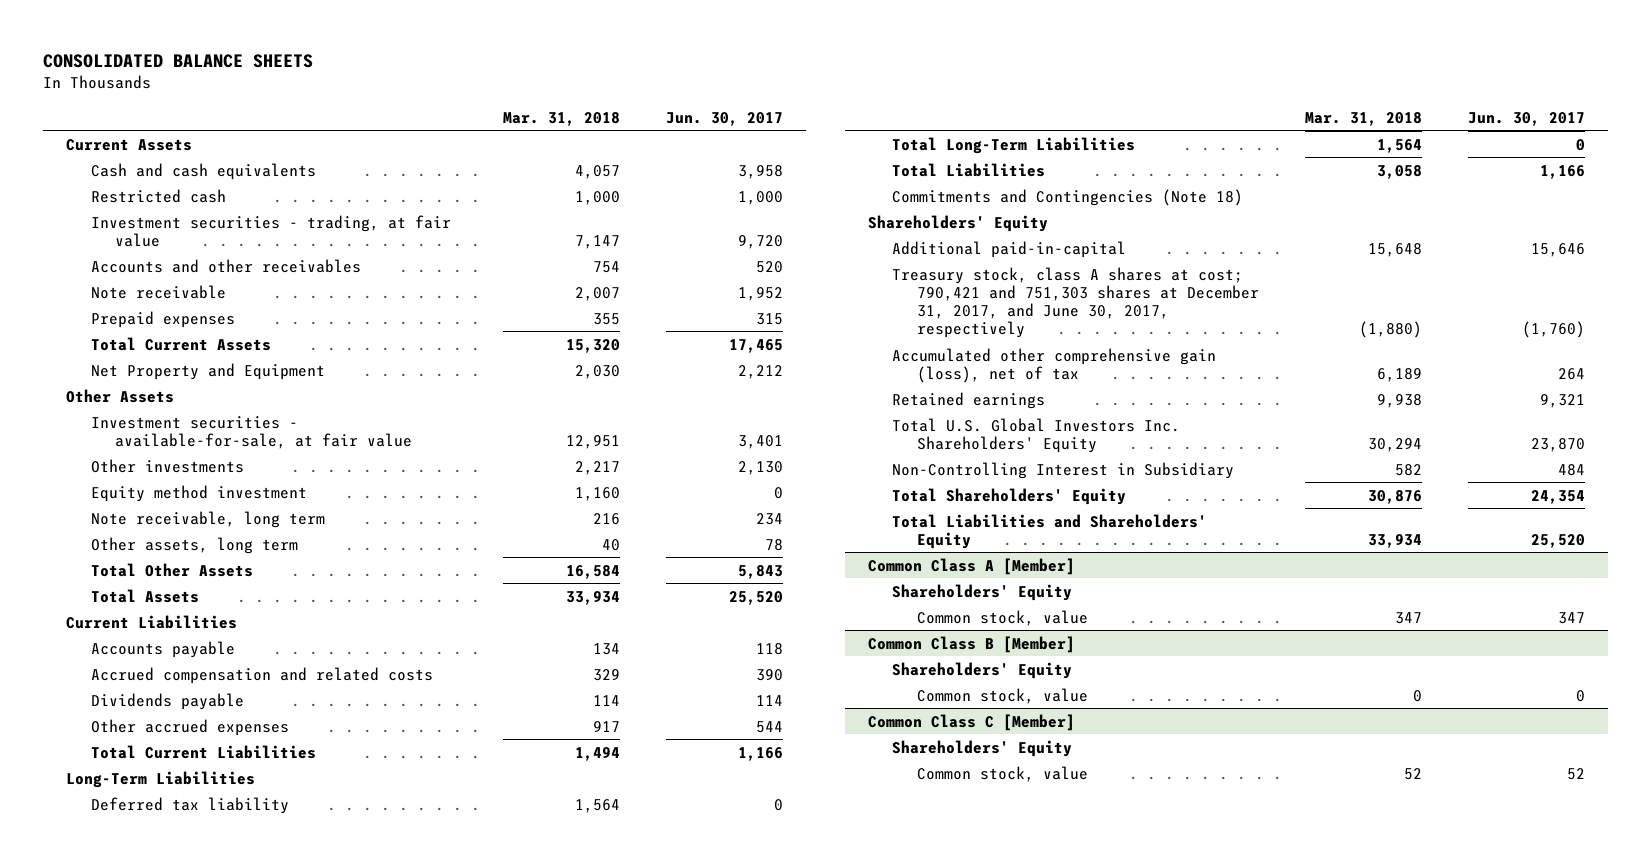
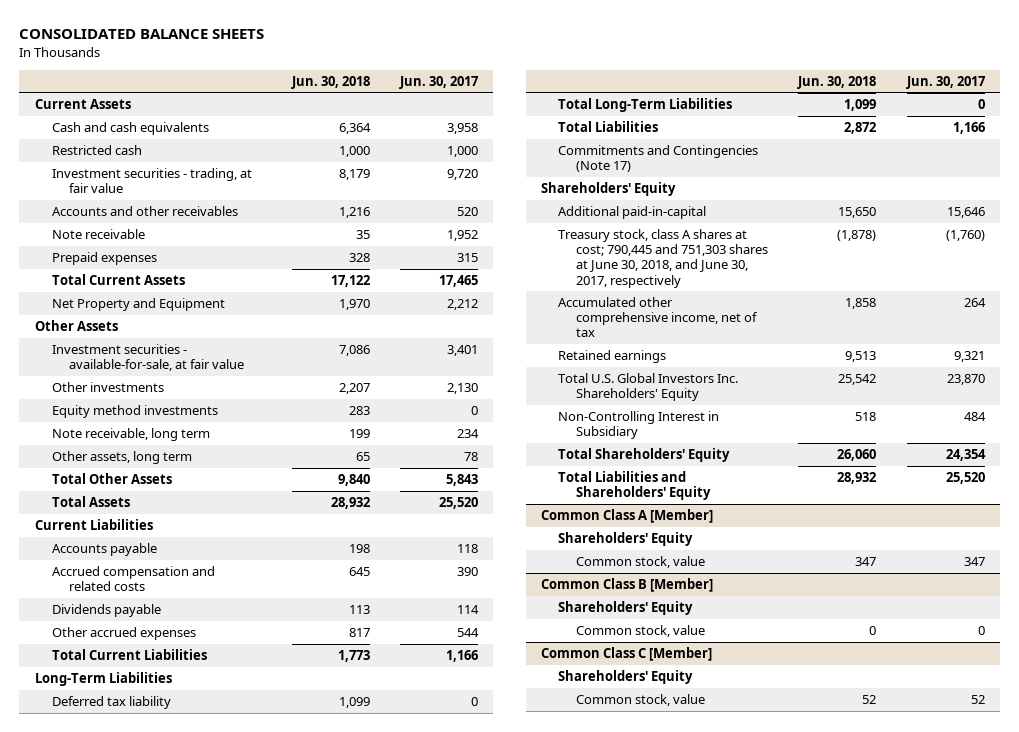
[503,111,621,126] Mar. 31, 2018 -> none
none -> [290,75,370,89] Jun. 30, 2018
[90,484,307,502] Equity method investment -> [51,405,218,419] Equity method investments
[892,188,1244,206] Commitments and Contingencies (Note 18) -> [558,145,759,173] Commitments and Contingencies (Note 17)
[892,266,1260,339] Treasury stock, class A shares at cost; 790,421 and 751,303 shares at December 31, 2017, and June 30, 2017, respectively -> [558,229,768,288] Treasury stock, class A shares at cost; 790,445 and 751,303 shares at June 30, 2018, and June 30, 2017, respectively
[892,347,1217,383] Accumulated other comprehensive gain (loss), net of tax -> [558,297,758,338] Accumulated other comprehensive income, net of tax

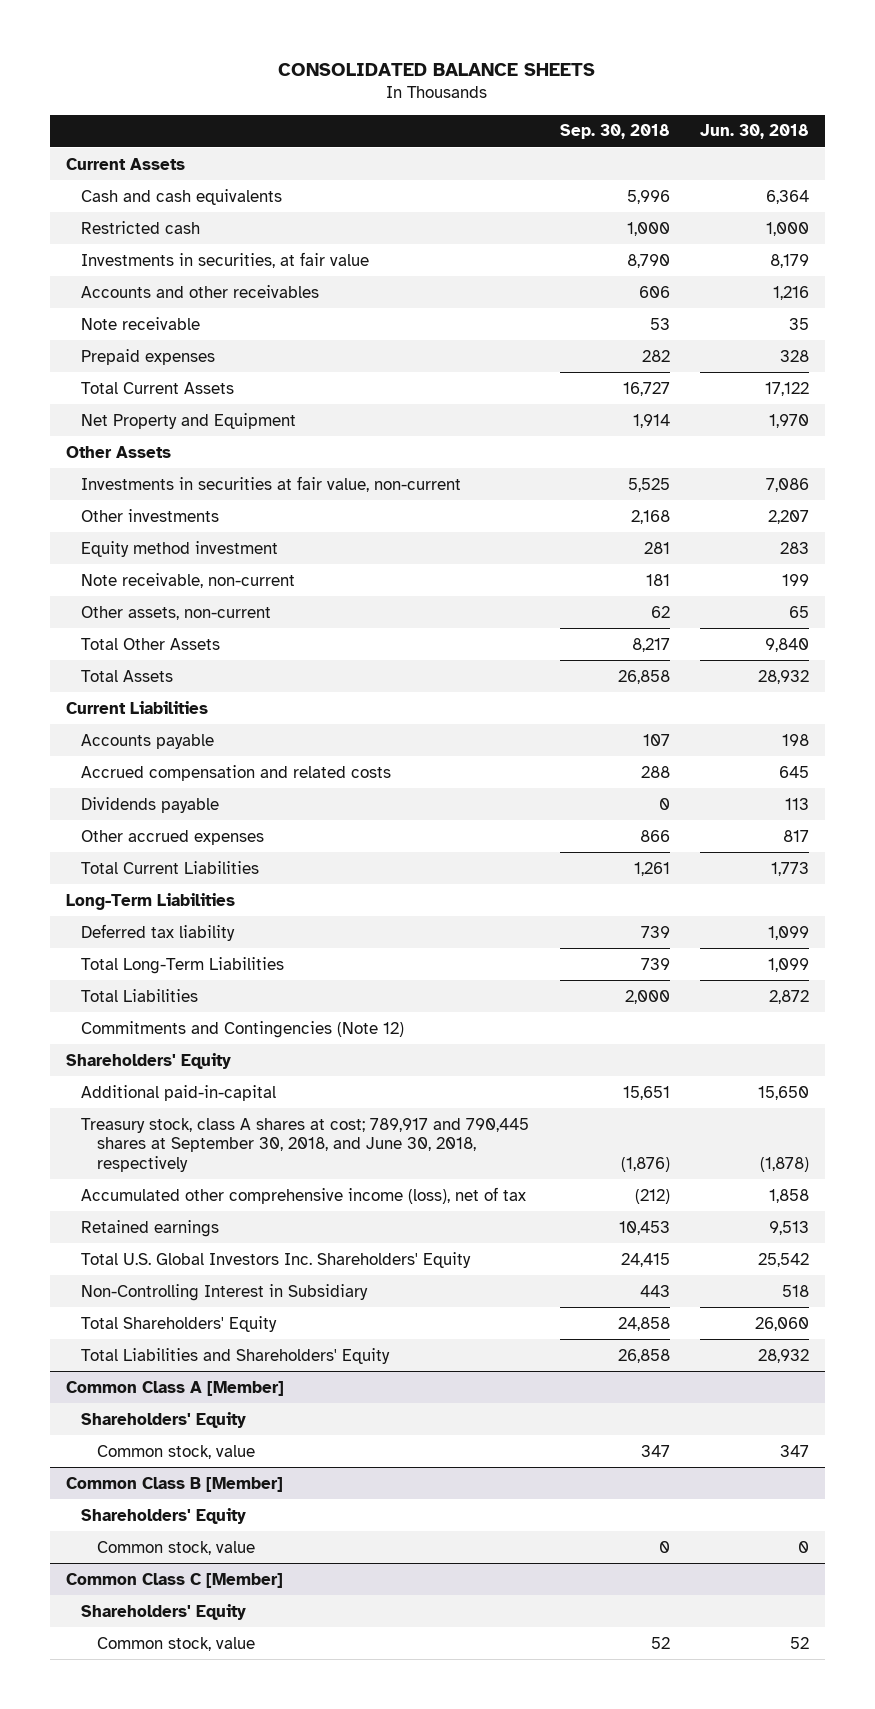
[399,75,479,89] Jun. 30, 2017 -> none
none -> [559,124,670,140] Sep. 30, 2018
[51,168,252,194] Investment securities - trading, at fair value -> [81,251,370,268] Investments in securities, at fair value
[51,344,245,372] Investment securities - available-for-sale, at fair value -> [81,475,462,492] Investments in securities at fair value, non-current
[51,405,218,419] Equity method investments -> [81,540,279,557] Equity method investment
[51,428,210,442] Note receivable, long term -> [81,572,296,588] Note receivable, non-current
[51,451,192,465] Other assets, long term -> [81,605,272,620] Other assets, non-current
[558,145,759,173] Commitments and Contingencies (Note 17) -> [81,1020,405,1038] Commitments and Contingencies (Note 12)
[558,229,768,288] Treasury stock, class A shares at cost; 790,445 and 751,303 shares at June 30, 2018, and June 30, 2017, respectively -> [81,1117,530,1172] Treasury stock, class A shares at cost; 789,917 and 790,445 shares at September 30, 2018, and June 30, 2018, respectively
[558,297,758,338] Accumulated other comprehensive income, net of tax -> [81,1186,527,1204] Accumulated other comprehensive income (loss), net of tax

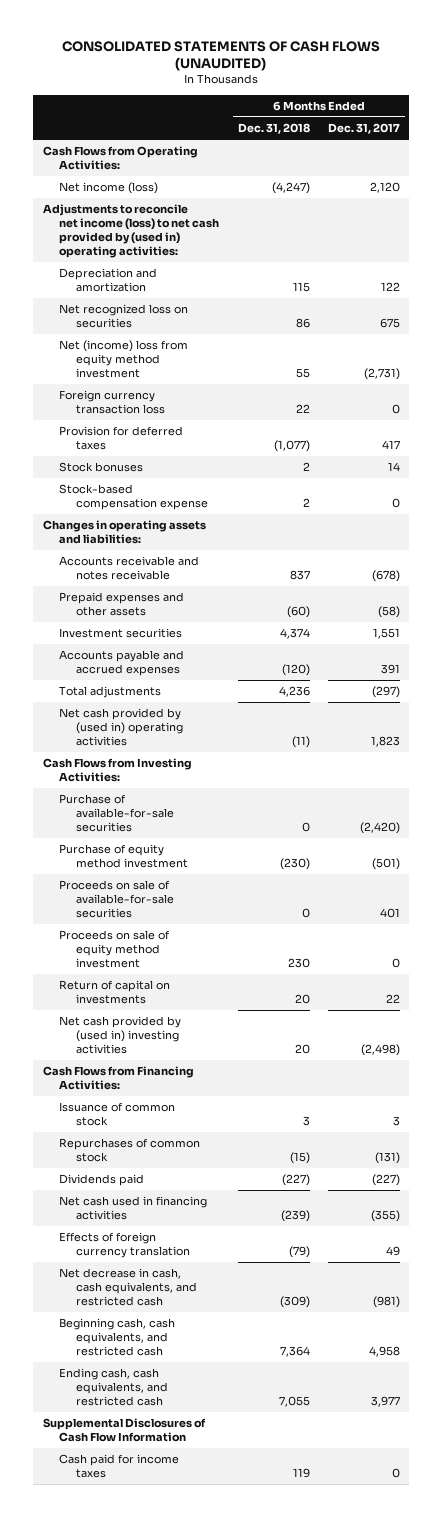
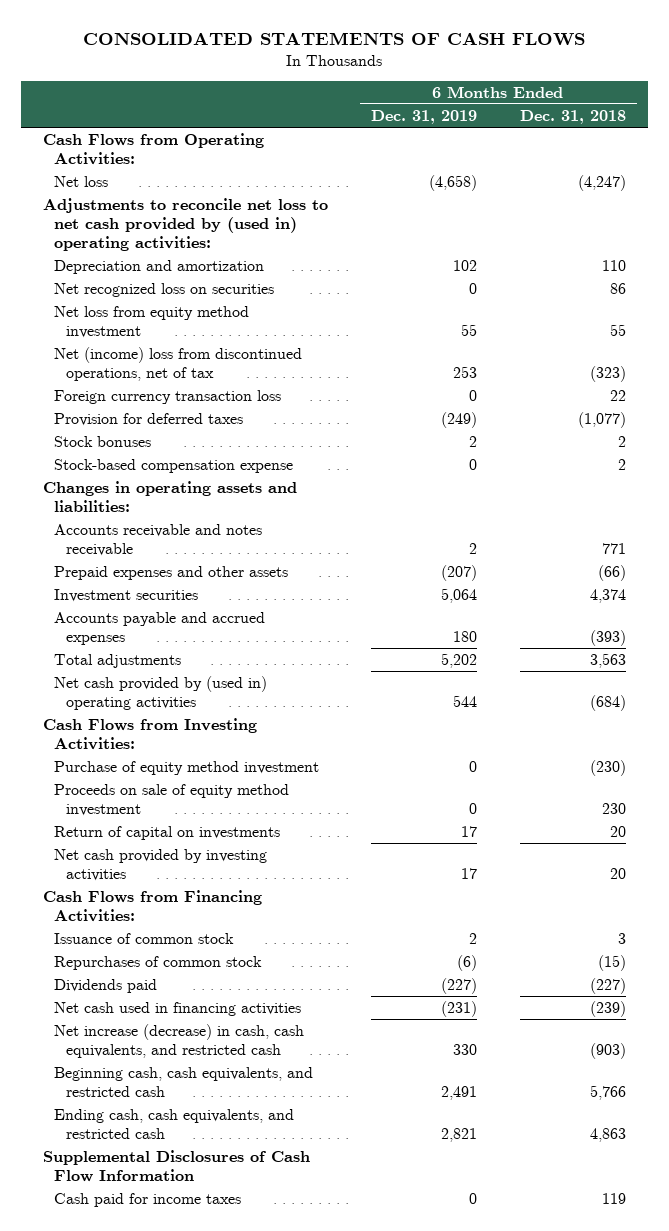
[62,40,381,72] CONSOLIDATED STATEMENTS OF CASH FLOWS (UNAUDITED) -> [83,31,586,46] CONSOLIDATED STATEMENTS OF CASH FLOWS
[328,123,401,135] Dec. 31, 2017 -> none
none -> [370,109,477,124] Dec. 31, 2019
[59,182,159,195] Net income (loss) -> [54,175,109,187] Net loss
[42,204,220,258] Adjustments to reconcile net income (loss) to net cash provided by (used in) operating activities: -> [42,197,328,251] Adjustments to reconcile net loss to net cash provided by (used in) operating activities:
[292,282,310,293] 115 -> [601,259,626,271] 110
[59,340,189,378] Net (income) loss from equity method investment -> [54,305,250,338] Net loss from equity method investment
none -> [54,346,303,381] Net (income) loss from discontinued operations, net of tax
[289,570,310,581] 837 -> [601,542,626,554] 771
[286,606,310,619] (60) -> [597,564,626,581] (66)
[281,664,310,677] (120) -> [589,629,626,646] (393)
[278,686,310,698] 4,236 -> [589,652,626,668] 3,563
[291,735,310,748] (11) -> [589,694,626,711] (684)
[59,794,175,832] Purchase of available-for-sale securities -> none
[59,880,175,918] Proceeds on sale of available-for-sale securities -> none
[59,1016,182,1054] Net cash provided by (used in) investing activities -> [54,848,268,881] Net cash provided by investing activities
[59,1232,191,1259] Effects of foreign currency translation -> none
[59,1268,198,1306] Net decrease in cash, cash equivalents, and restricted cash -> [54,1023,305,1058] Net increase (decrease) in cash, cash equivalents, and restricted cash
[279,1295,310,1308] (309) -> [589,1042,626,1059] (903)
[279,1345,310,1357] 7,364 -> [589,1084,626,1100] 5,766
[278,1395,310,1407] 7,055 -> [589,1127,626,1142] 4,863

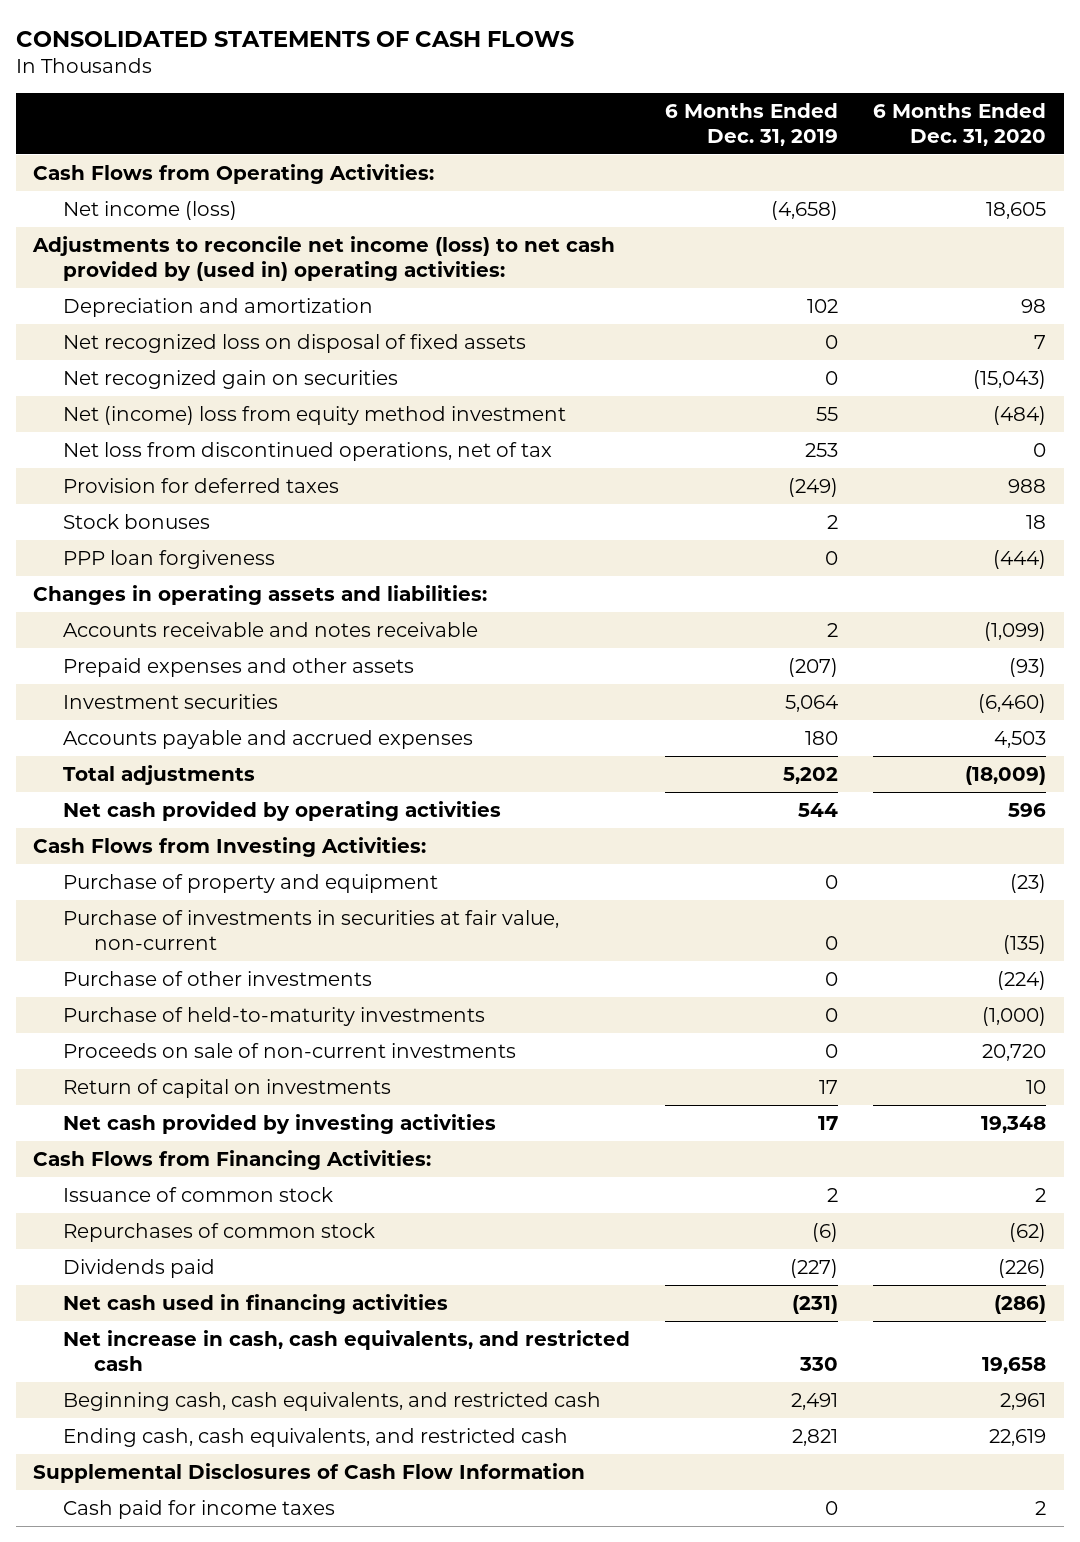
[519,109,626,124] Dec. 31, 2018 -> none
none -> [873,103,1047,146] 6 Months Ended Dec. 31, 2020
[54,175,109,187] Net loss -> [63,200,238,220] Net income (loss)
[42,197,328,251] Adjustments to reconcile net loss to net cash provided by (used in) operating activities: -> [32,235,616,281] Adjustments to reconcile net income (loss) to net cash provided by (used in) operating activities:
[54,389,282,404] Foreign currency transaction loss -> none
none -> [63,333,527,353] Net recognized loss on disposal of fixed assets
[54,282,275,297] Net recognized loss on securities -> [63,369,399,389] Net recognized gain on securities
[54,305,250,338] Net loss from equity method investment -> [63,405,567,425] Net (income) loss from equity method investment
[54,346,303,381] Net (income) loss from discontinued operations, net of tax -> [63,441,553,461] Net loss from discontinued operations, net of tax
[54,458,294,473] Stock-based compensation expense -> none
none -> [63,549,276,569] PPP loan forgiveness
[54,675,268,710] Net cash provided by (used in) operating activities -> [63,800,502,821] Net cash provided by operating activities
none -> [63,873,439,893] Purchase of property and equipment
none -> [63,909,560,950] Purchase of investments in securities at fair value, non-current
[54,760,320,775] Purchase of equity method investment -> [63,970,373,986] Purchase of other investments
none -> [63,1006,486,1026] Purchase of held-to-maturity investments
[54,783,290,816] Proceeds on sale of equity method investment -> [63,1042,517,1058] Proceeds on sale of non-current investments
[54,1023,305,1058] Net increase (decrease) in cash, cash equivalents, and restricted cash -> [63,1329,631,1371] Net increase in cash, cash equivalents, and restricted cash

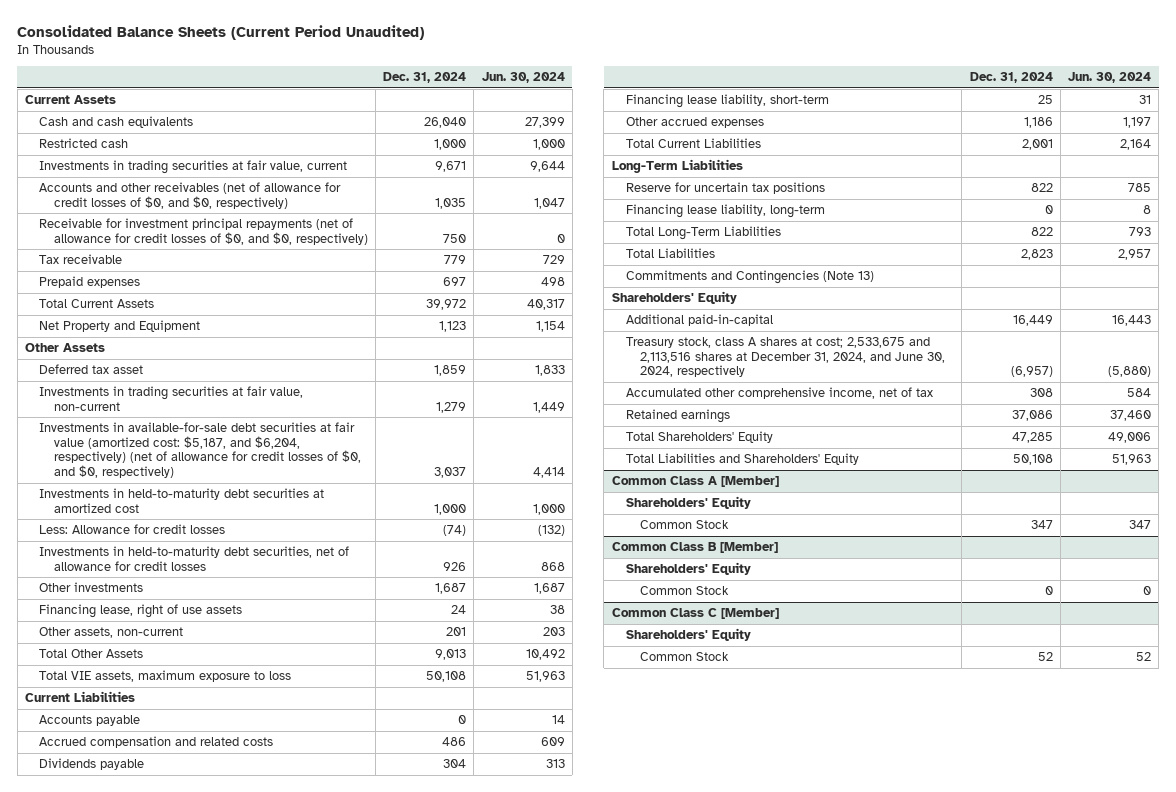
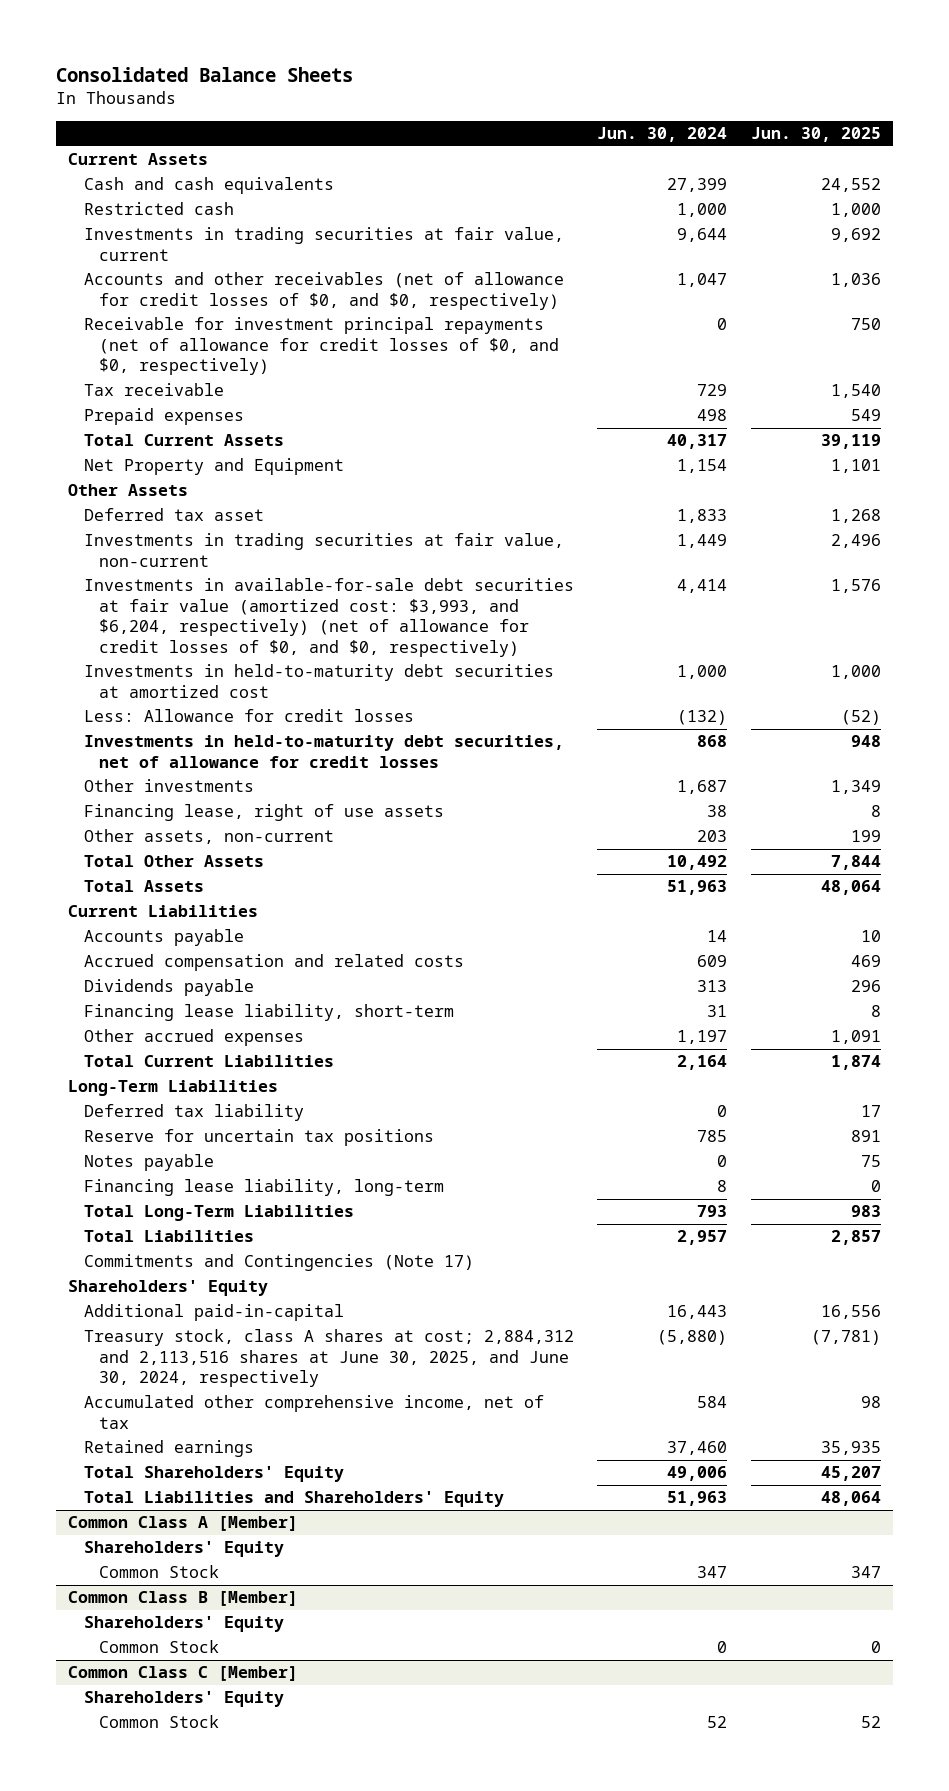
[17,24,425,40] Consolidated Balance Sheets (Current Period Unaudited) -> [56,66,354,82] Consolidated Balance Sheets
[383,72,467,84] Dec. 31, 2024 -> none
none -> [751,127,882,143] Jun. 30, 2025
[39,422,361,479] Investments in available-for-sale debt securities at fair value (amortized cost: $5,187, and $6,204, respectively) (net of allowance for credit losses of $0, and $0, respectively) -> [83,578,574,657] Investments in available-for-sale debt securities at fair value (amortized cost: $3,993, and $6,204, respectively) (net of allowance for credit losses of $0, and $0, respectively)
[39,670,292,683] Total VIE assets, maximum exposure to loss -> [83,880,204,893] Total Assets
none -> [83,1104,304,1122] Deferred tax liability
none -> [83,1154,214,1172] Notes payable
[625,270,874,285] Commitments and Contingencies (Note 13) -> [83,1254,474,1272] Commitments and Contingencies (Note 17)
[625,337,946,378] Treasury stock, class A shares at cost; 2,533,675 and 2,113,516 shares at December 31, 2024, and June 30, 2024, respectively -> [83,1329,574,1388] Treasury stock, class A shares at cost; 2,884,312 and 2,113,516 shares at June 30, 2025, and June 30, 2024, respectively

